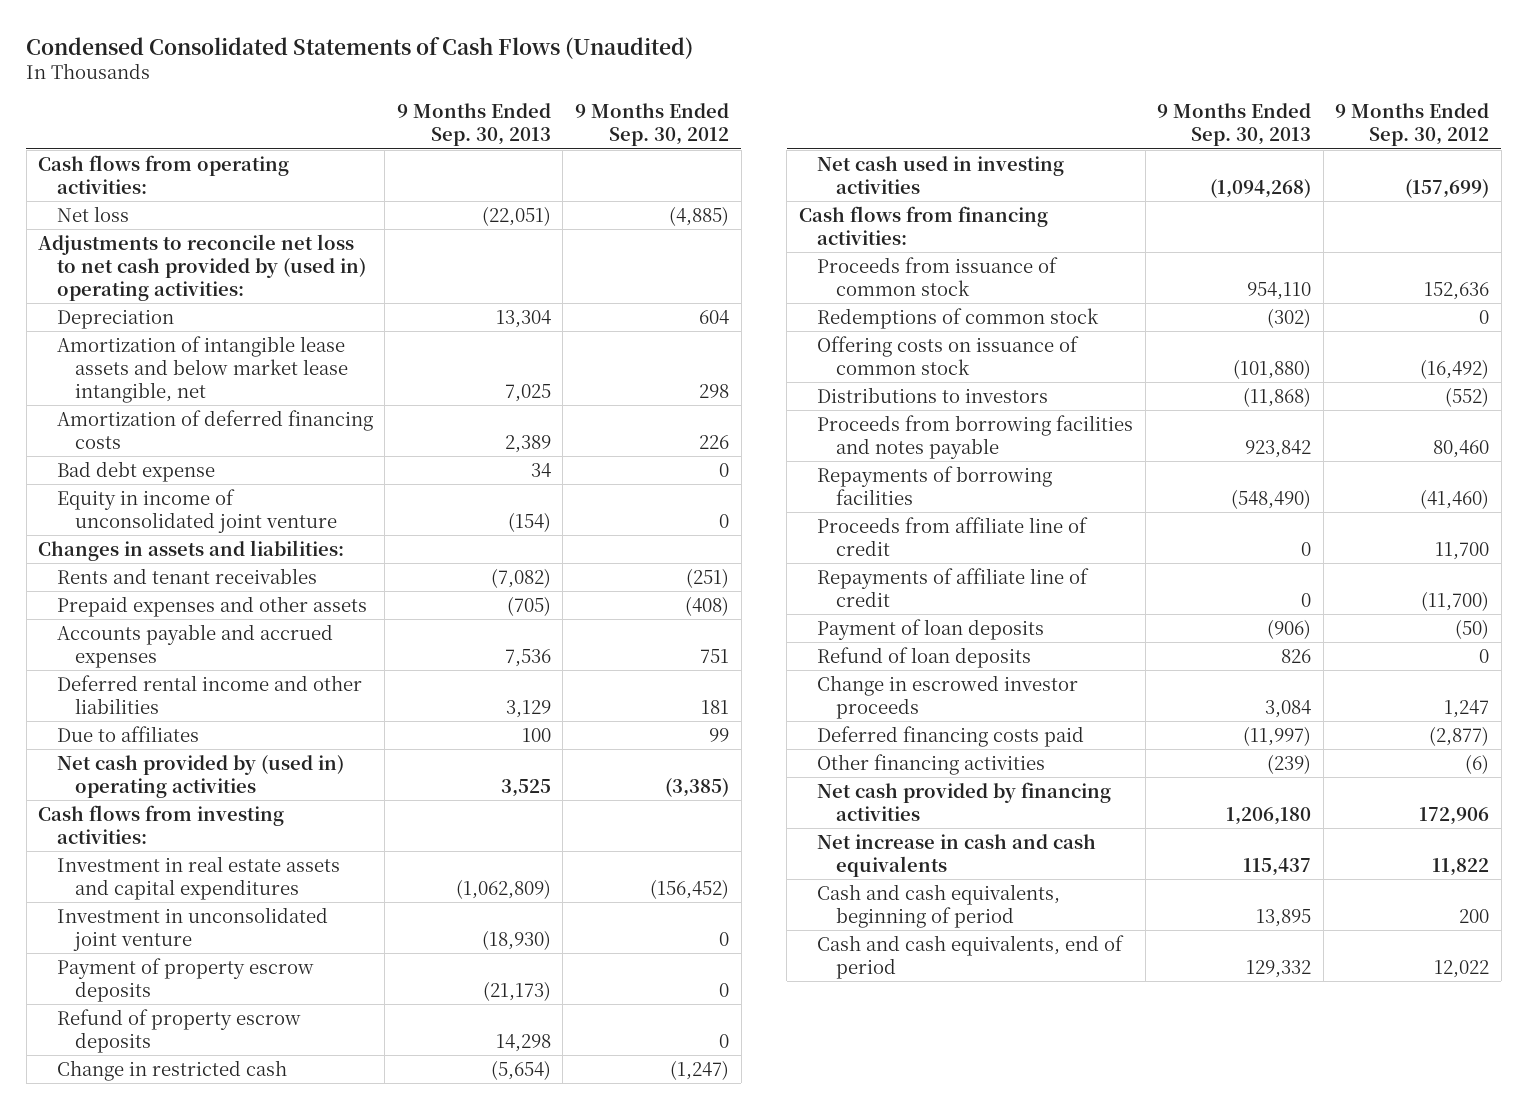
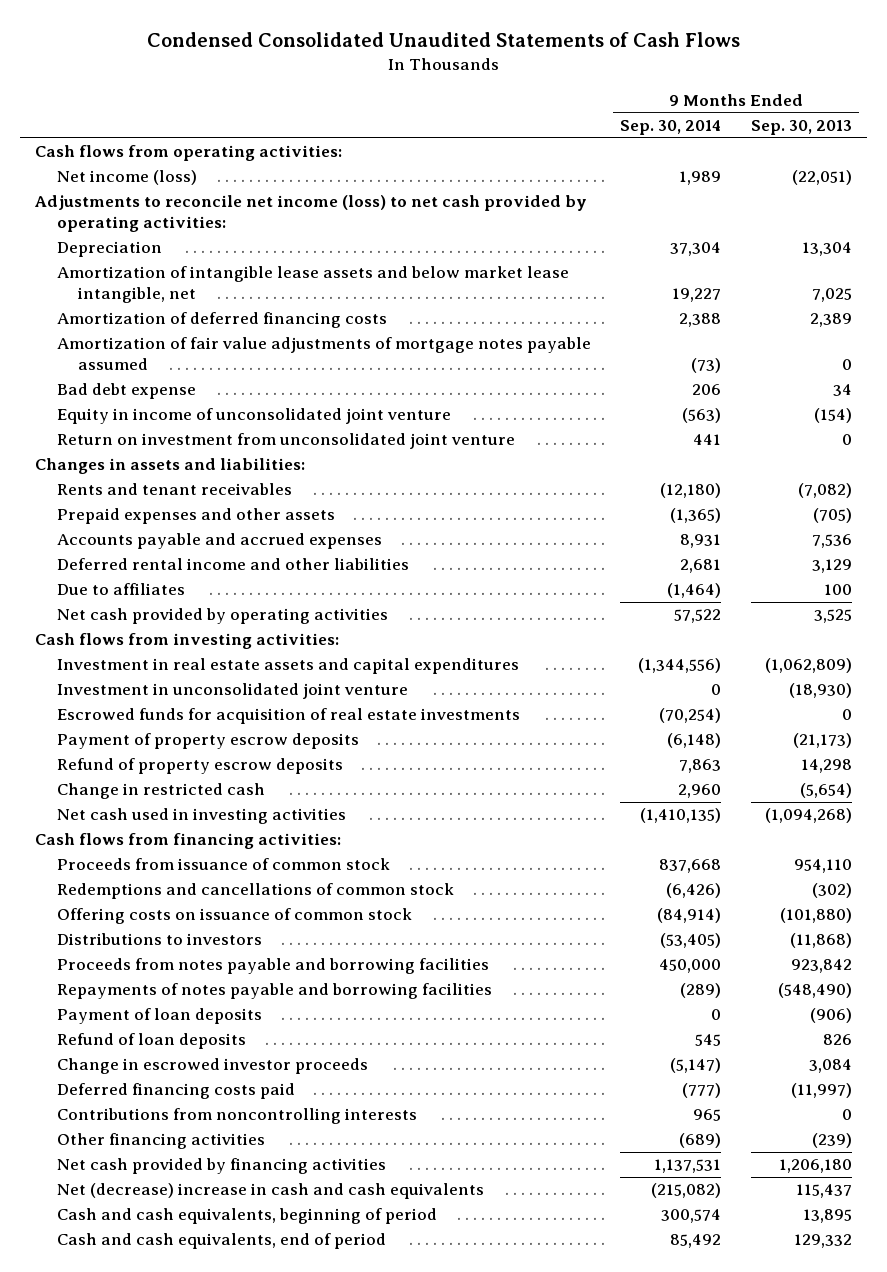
[26,36,694,59] Condensed Consolidated Statements of Cash Flows (Unaudited) -> [146,32,740,48] Condensed Consolidated Unaudited Statements of Cash Flows
[575,103,730,147] 9 Months Ended Sep. 30, 2012 -> none
none -> [620,120,722,136] Sep. 30, 2014
[56,205,129,222] Net loss -> [56,170,197,186] Net income (loss)
[38,233,366,301] Adjustments to reconcile net loss to net cash provided by (used in) operating activities: -> [34,195,588,232] Adjustments to reconcile net income (loss) to net cash provided by operating activities:
none -> [56,337,591,370] Amortization of fair value adjustments of mortgage notes payable assumed
none -> [56,433,515,450] Return on investment from unconsolidated joint venture
[56,754,344,798] Net cash provided by (used in) operating activities -> [56,608,388,625] Net cash provided by operating activities
none -> [56,708,520,725] Escrowed funds for acquisition of real estate investments
[817,307,1100,329] Redemptions of common stock -> [56,883,454,900] Redemptions and cancellations of common stock
[817,516,1089,556] Proceeds from affiliate line of credit -> none
[817,567,1090,607] Repayments of affiliate line of credit -> none
[817,414,1134,459] Proceeds from borrowing facilities and notes payable -> [56,958,489,975] Proceeds from notes payable and borrowing facilities
[817,465,1053,505] Repayments of borrowing facilities -> [56,983,492,1000] Repayments of notes payable and borrowing facilities
none -> [56,1108,417,1125] Contributions from noncontrolling interests
[817,833,1097,877] Net increase in cash and cash equivalents -> [56,1183,484,1200] Net (decrease) increase in cash and cash equivalents

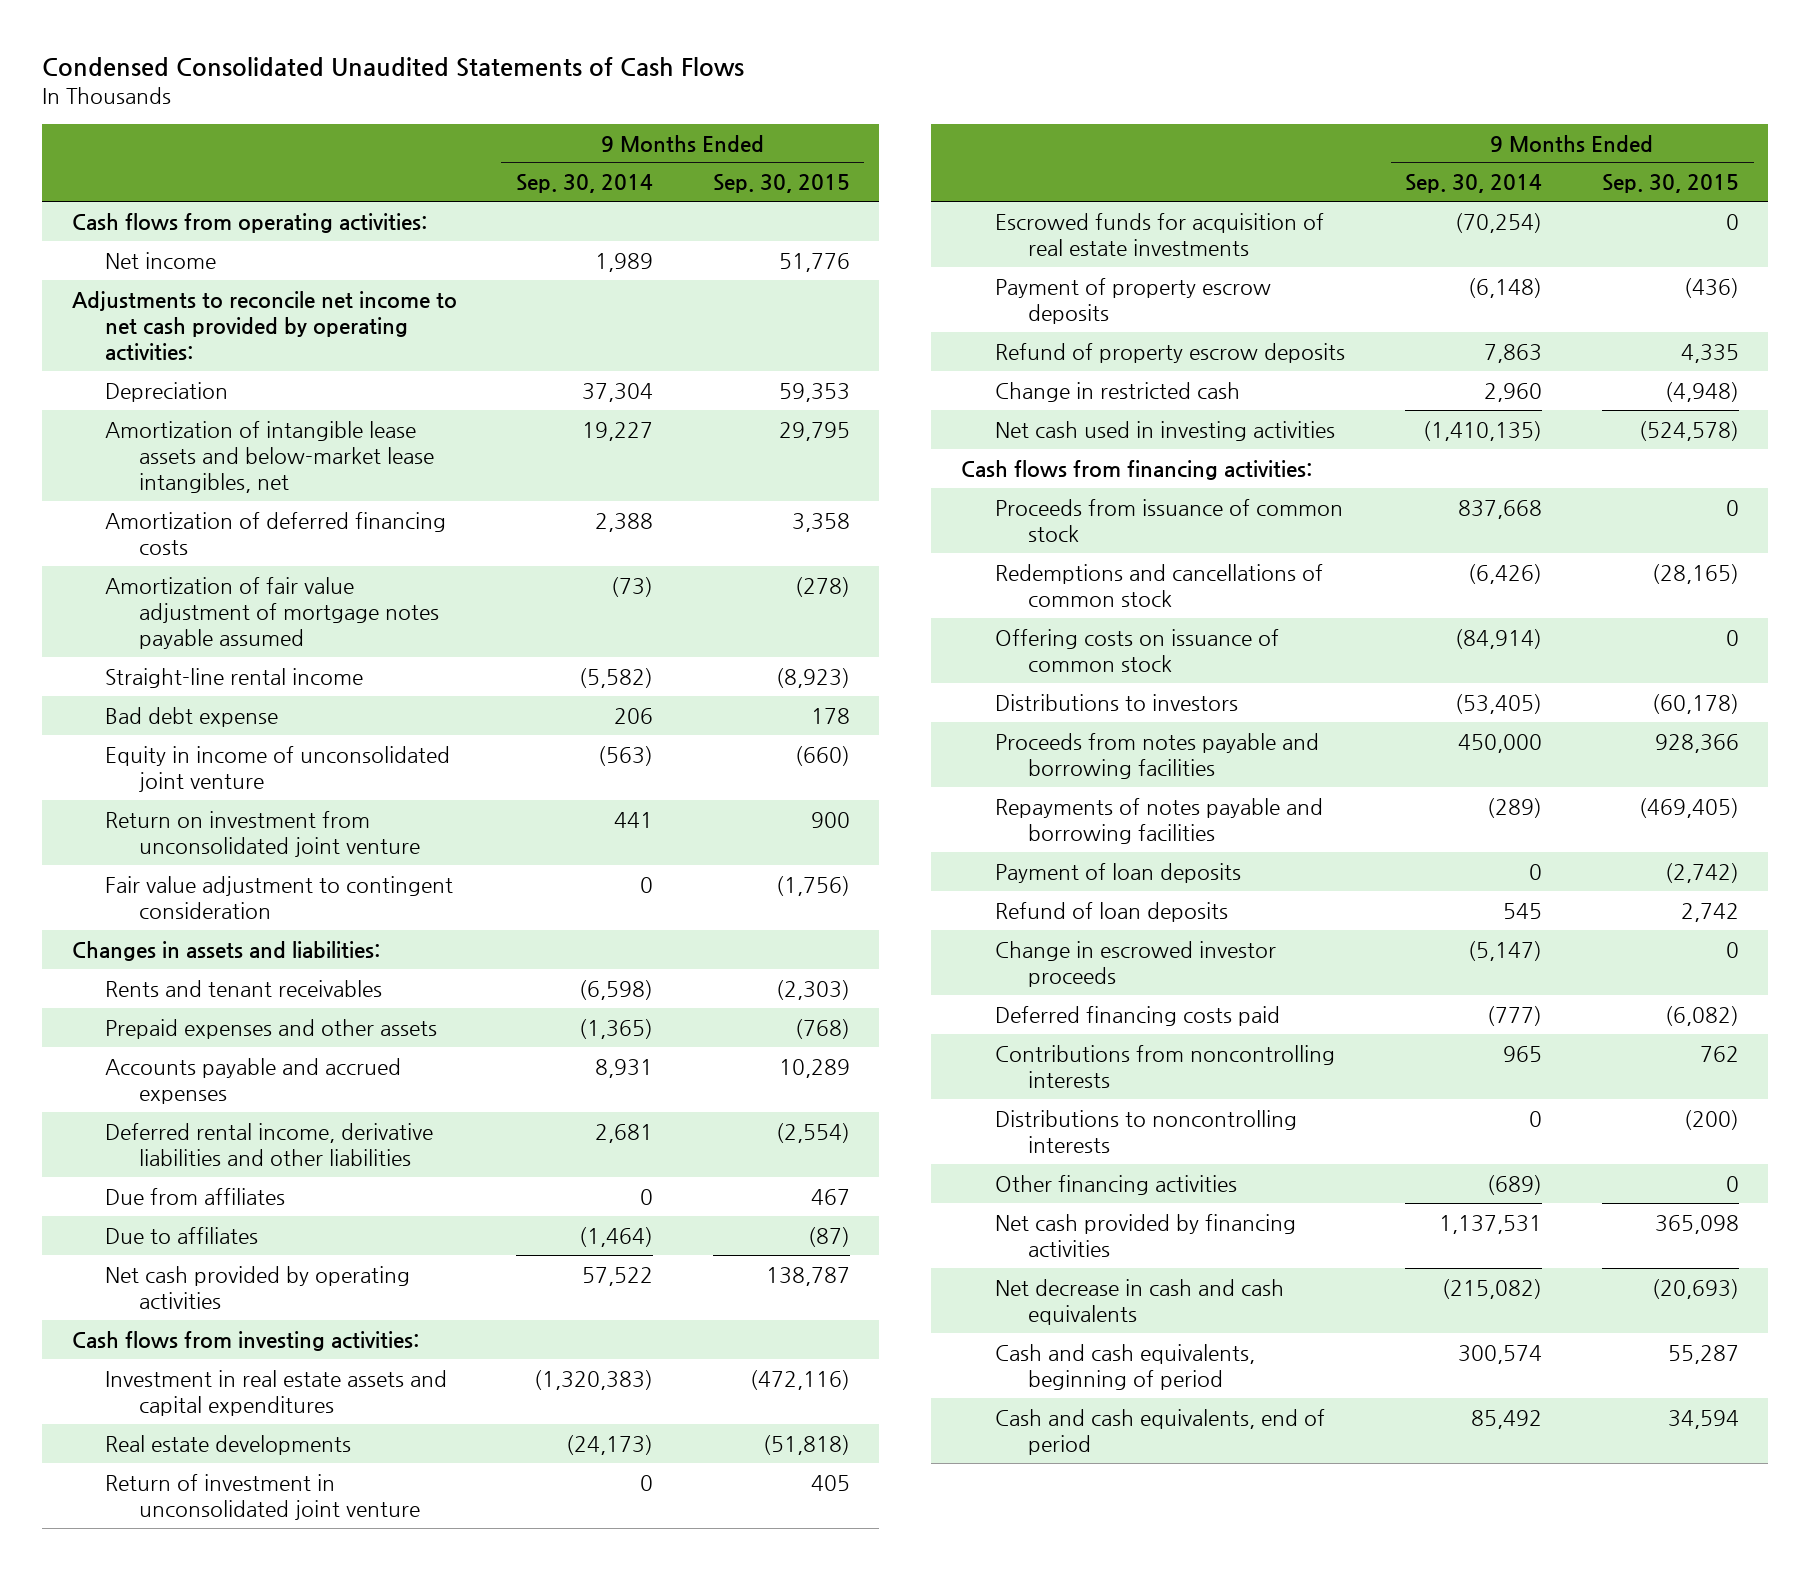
[750,120,852,136] Sep. 30, 2013 -> none
none -> [712,174,850,194] Sep. 30, 2015
[56,170,197,186] Net income (loss) -> [105,251,217,269] Net income
[34,195,588,232] Adjustments to reconcile net income (loss) to net cash provided by operating activities: -> [71,290,457,361] Adjustments to reconcile net income to net cash provided by operating activities:
[56,266,569,303] Amortization of intangible lease assets and below market lease intangible, net -> [105,420,434,493] Amortization of intangible lease assets and below-market lease intangibles, net
[56,337,591,370] Amortization of fair value adjustments of mortgage notes payable assumed -> [105,576,439,649] Amortization of fair value adjustment of mortgage notes payable assumed
none -> [105,667,364,688] Straight-line rental income
none -> [105,875,454,919] Fair value adjustment to contingent consideration
[660,483,722,499] (12,180) -> [579,979,654,1000] (6,598)
[56,558,409,571] Deferred rental income and other liabilities -> [105,1122,434,1166] Deferred rental income, derivative liabilities and other liabilities
none -> [105,1187,286,1205] Due from affiliates
[638,658,722,674] (1,344,556) -> [534,1369,654,1390] (1,320,383)
none -> [105,1434,352,1455] Real estate developments
[56,683,408,700] Investment in unconsolidated joint venture -> [105,1473,420,1520] Return of investment in unconsolidated joint venture
none -> [994,1109,1297,1153] Distributions to noncontrolling interests
[56,1183,484,1200] Net (decrease) increase in cash and cash equivalents -> [994,1278,1284,1325] Net decrease in cash and cash equivalents

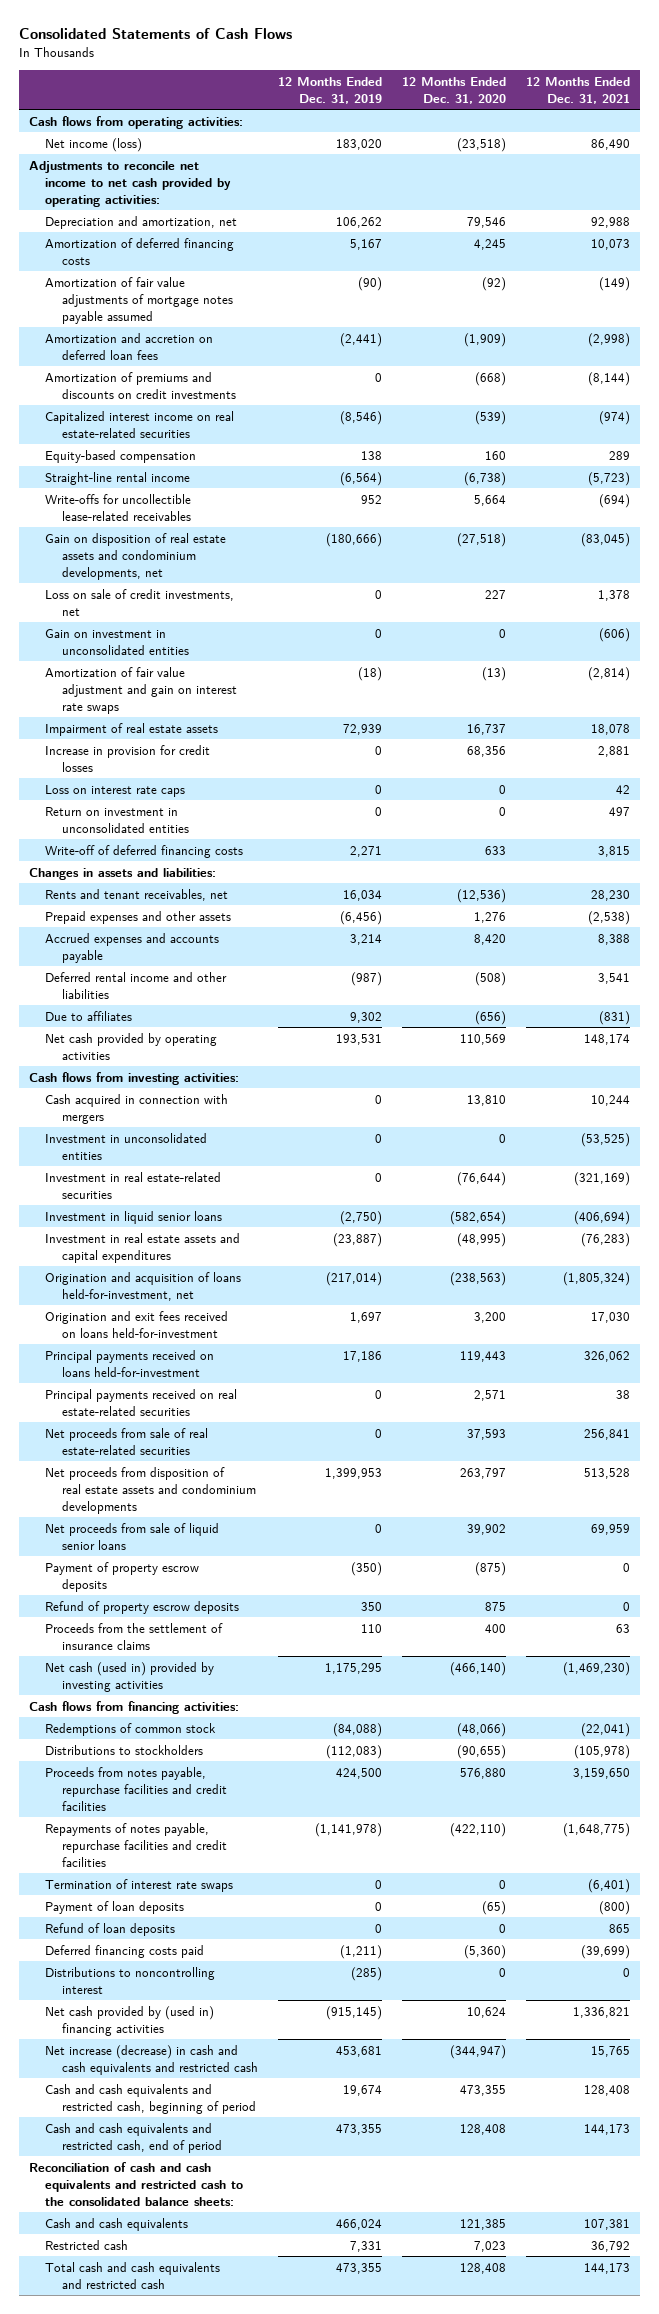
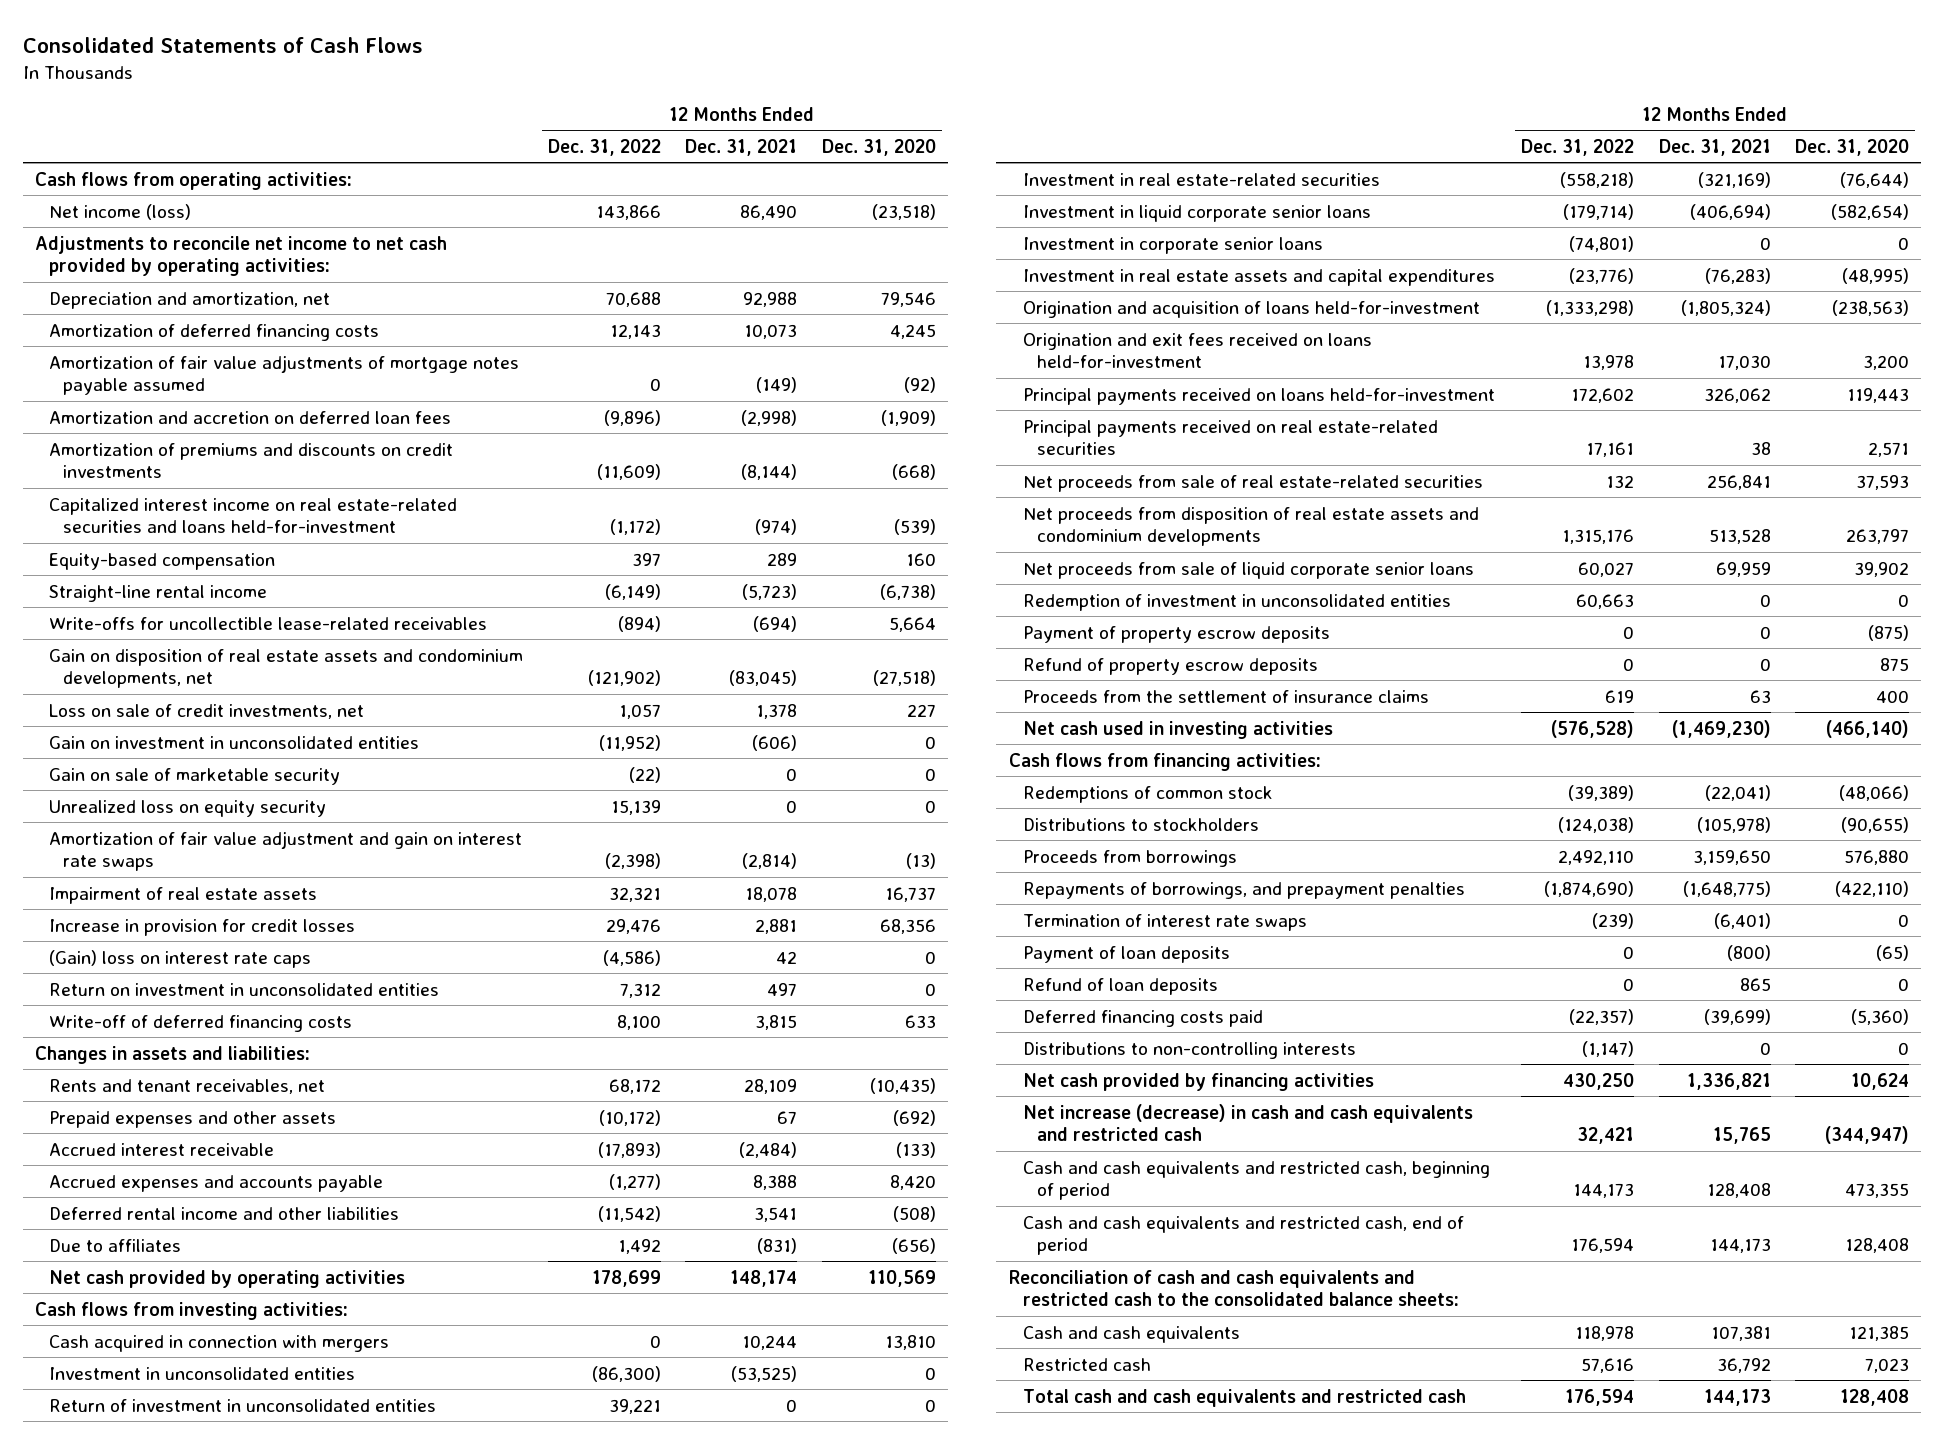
[278,76,383,104] 12 Months Ended Dec. 31, 2019 -> none
none -> [547,138,661,156] Dec. 31, 2022
[45,410,235,438] Capitalized interest income on real estate-related securities -> [49,497,458,534] Capitalized interest income on real estate-related securities and loans held-for-investment
none -> [49,767,341,785] Gain on sale of marketable security
none -> [49,799,327,817] Unrealized loss on equity security
[45,784,186,797] Loss on interest rate caps -> [49,949,312,968] (Gain) loss on interest rate caps
[457,888,507,903] (12,536) -> [869,1077,936,1094] (10,435)
[591,889,631,901] 28,230 -> [744,1078,798,1094] 28,109
[474,911,507,923] 1,276 -> [892,1109,936,1126] (692)
[588,910,631,925] (2,538) -> [777,1110,798,1124] 67
none -> [49,1142,275,1156] Accrued interest receivable
none -> [49,1398,437,1412] Return of investment in unconsolidated entities
[45,1210,223,1224] Investment in liquid senior loans -> [1022,204,1371,222] Investment in liquid corporate senior loans
none -> [1022,236,1323,254] Investment in corporate senior loans
[45,1271,242,1301] Origination and acquisition of loans held-for-investment, net -> [1022,300,1480,318] Origination and acquisition of loans held-for-investment
[45,1522,220,1550] Net proceeds from sale of liquid senior loans -> [1022,561,1474,579] Net proceeds from sale of liquid corporate senior loans
none -> [1022,593,1451,611] Redemption of investment in unconsolidated entities
[45,1661,215,1692] Net cash (used in) provided by investing activities -> [1022,720,1333,739] Net cash used in investing activities
[45,1766,227,1811] Proceeds from notes payable, repurchase facilities and credit facilities -> [1022,849,1237,867] Proceeds from borrowings
[45,1822,227,1867] Repayments of notes payable, repurchase facilities and credit facilities -> [1022,881,1465,899] Repayments of borrowings, and prepayment penalties
[45,1966,216,1994] Distributions to noncontrolling interest -> [1022,1041,1356,1059] Distributions to non-controlling interests
[45,2005,215,2036] Net cash provided by (used in) financing activities -> [1022,1072,1374,1091] Net cash provided by financing activities

